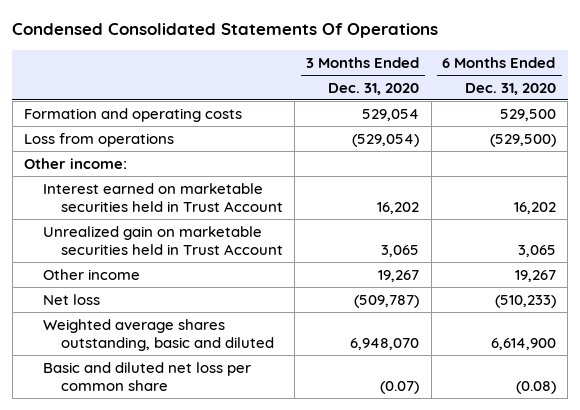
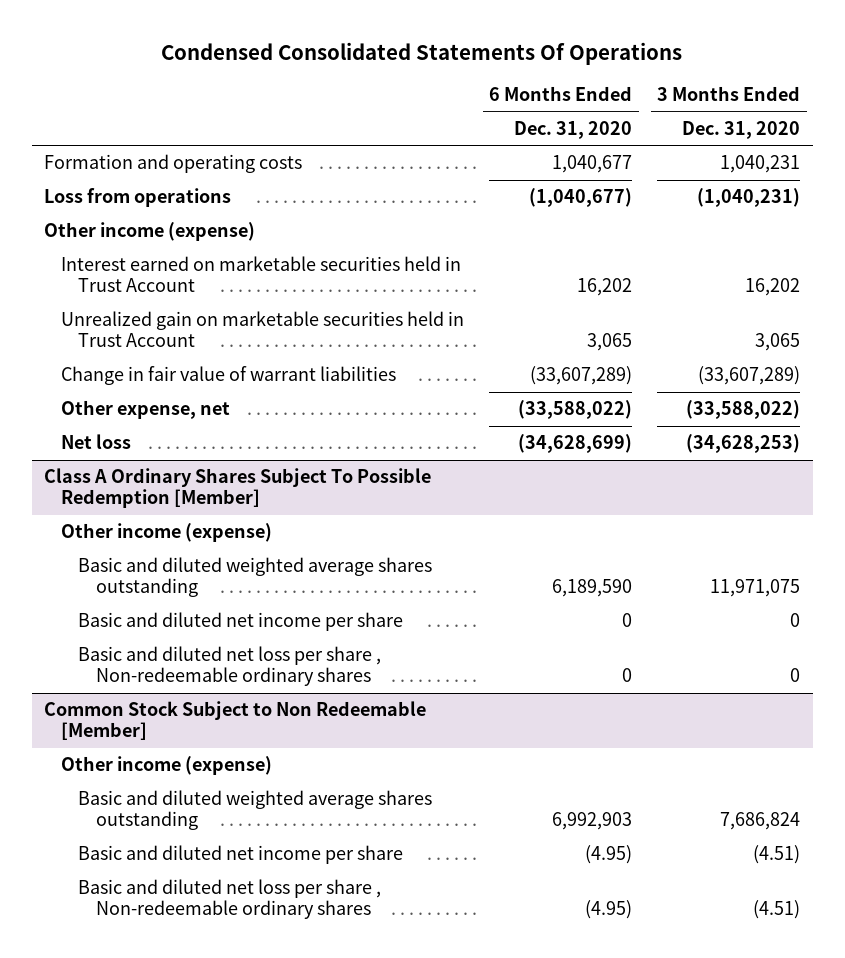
[362,108,420,121] 529,054 -> [720,155,801,174] 1,040,231
[499,108,556,121] 529,500 -> [552,155,633,174] 1,040,677
[352,133,420,147] (529,054) -> [697,188,801,208] (1,040,231)
[489,133,556,147] (529,500) -> [529,188,633,208] (1,040,677)
[24,157,128,169] Other income: -> [44,222,256,242] Other income (expense)
none -> [61,366,397,386] Change in fair value of warrant liabilities
[42,268,140,280] Other income -> [61,400,231,420] Other expense, net
[378,269,420,282] 19,267 -> [686,400,801,420] (33,588,022)
[514,269,556,282] 19,267 -> [518,400,633,420] (33,588,022)
[354,294,420,308] (509,787) -> [686,434,801,454] (34,628,253)
[494,294,556,308] (510,233) -> [518,434,633,454] (34,628,699)
none -> [44,468,432,509] Class A Ordinary Shares Subject To Possible Redemption [Member]
none -> [61,523,273,543] Other income (expense)
[42,318,274,351] Weighted average shares outstanding, basic and diluted -> [78,557,433,598] Basic and diluted weighted average shares outstanding
[350,337,420,350] 6,948,070 -> [710,579,801,598] 11,971,075
[490,337,556,350] 6,614,900 -> [552,579,633,598] 6,189,590
[42,361,251,391] Basic and diluted net loss per common share -> [78,612,404,632] Basic and diluted net income per share
[380,380,420,394] (0.07) -> [790,613,801,628] 0
[515,380,556,394] (0.08) -> [622,613,633,628] 0
none -> [78,646,382,687] Basic and diluted net loss per share , Non-redeemable ordinary shares
none -> [44,701,427,741] Common Stock Subject to Non Redeemable [Member]
none -> [61,756,273,776] Other income (expense)
none -> [78,790,433,831] Basic and diluted weighted average shares outstanding
none -> [78,845,404,865] Basic and diluted net income per share
none -> [78,879,382,920] Basic and diluted net loss per share , Non-redeemable ordinary shares

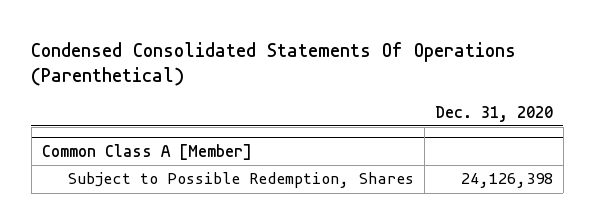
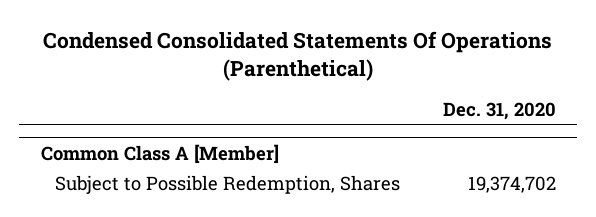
[461,173,554,189] 24,126,398 -> [467,175,556,193] 19,374,702

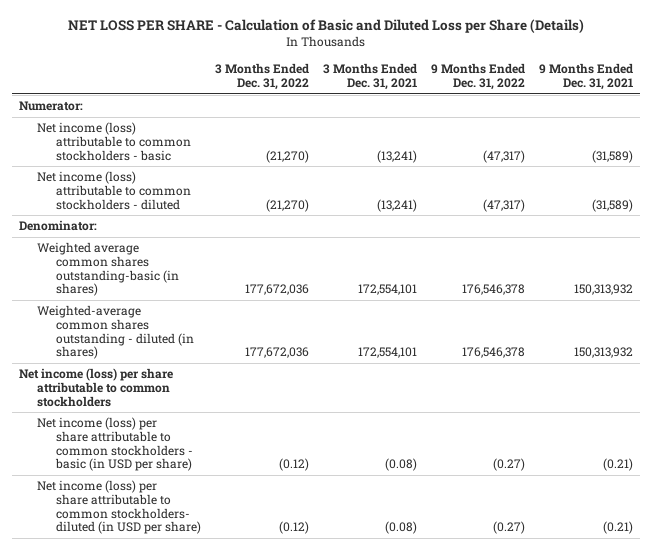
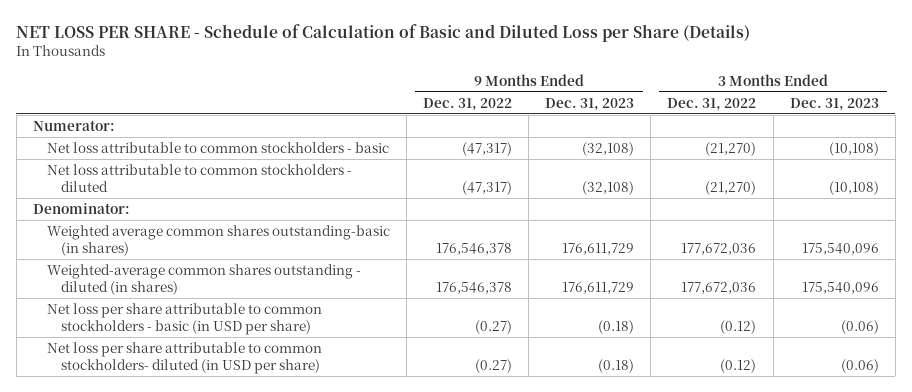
[68,19,585,34] NET LOSS PER SHARE - Calculation of Basic and Diluted Loss per Share (Details) -> [16,23,751,42] NET LOSS PER SHARE - Schedule of Calculation of Basic and Diluted Loss per Share (Details)
[322,63,417,90] 3 Months Ended Dec. 31, 2021 -> none
[538,63,633,90] 9 Months Ended Dec. 31, 2021 -> none
none -> [545,97,635,111] Dec. 31, 2023
none -> [789,97,879,111] Dec. 31, 2023
[37,122,191,161] Net income (loss) attributable to common stockholders - basic -> [46,142,389,154] Net loss attributable to common stockholders - basic
[37,171,191,210] Net income (loss) attributable to common stockholders - diluted -> [46,164,352,193] Net loss attributable to common stockholders - diluted
[19,368,174,407] Net income (loss) per share attributable to common stockholders -> none
[37,417,193,472] Net income (loss) per share attributable to common stockholders - basic (in USD per share) -> [46,303,322,336] Net loss per share attributable to common stockholders - basic (in USD per share)
[37,480,201,535] Net income (loss) per share attributable to common stockholders- diluted (in USD per share) -> [46,342,322,375] Net loss per share attributable to common stockholders- diluted (in USD per share)

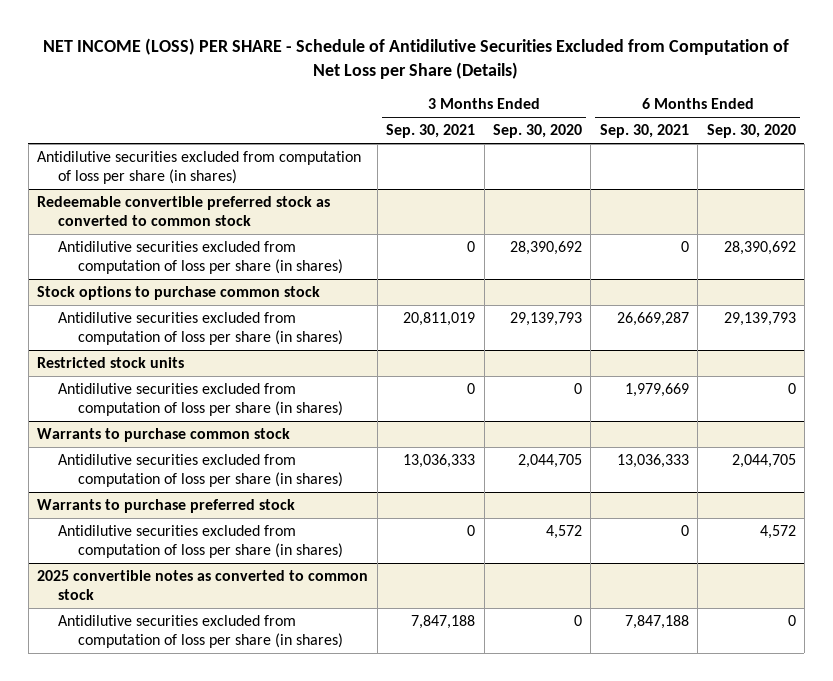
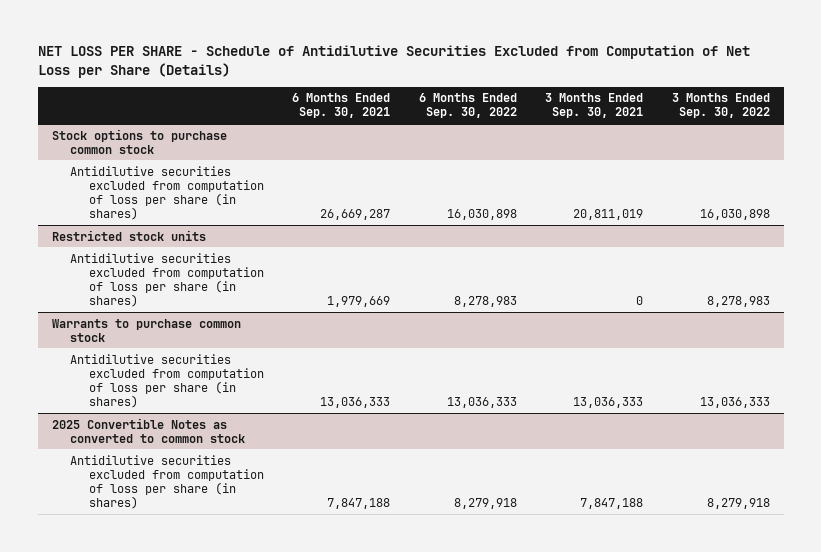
[43,38,790,80] NET INCOME (LOSS) PER SHARE - Schedule of Antidilutive Securities Excluded from Computation of Net Loss per Share (Details) -> [37,45,750,78] NET LOSS PER SHARE - Schedule of Antidilutive Securities Excluded from Computation of Net Loss per Share (Details)
[492,124,582,139] Sep. 30, 2020 -> none
[706,124,796,139] Sep. 30, 2020 -> none
none -> [418,93,517,119] 6 Months Ended Sep. 30, 2022
none -> [671,93,770,119] 3 Months Ended Sep. 30, 2022
[37,150,362,184] Antidilutive securities excluded from computation of loss per share (in shares) -> none
[37,195,331,226] Redeemable convertible preferred stock as converted to common stock -> none
[57,240,343,274] Antidilutive securities excluded from computation of loss per share (in shares) -> none
[37,498,296,513] Warrants to purchase preferred stock -> none
[57,524,343,558] Antidilutive securities excluded from computation of loss per share (in shares) -> none
[37,569,369,600] 2025 convertible notes as converted to common stock -> [51,417,246,443] 2025 Convertible Notes as converted to common stock

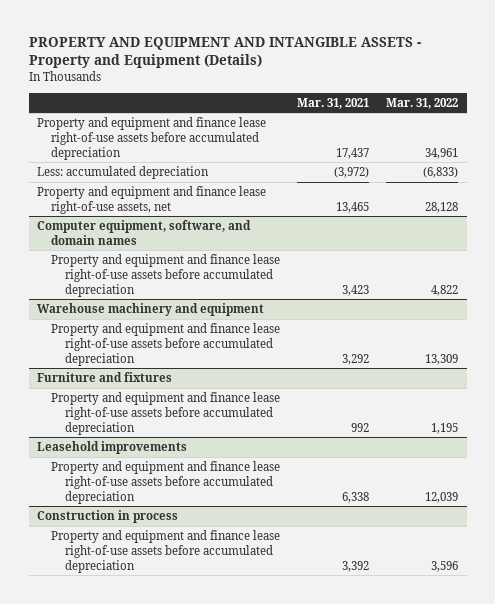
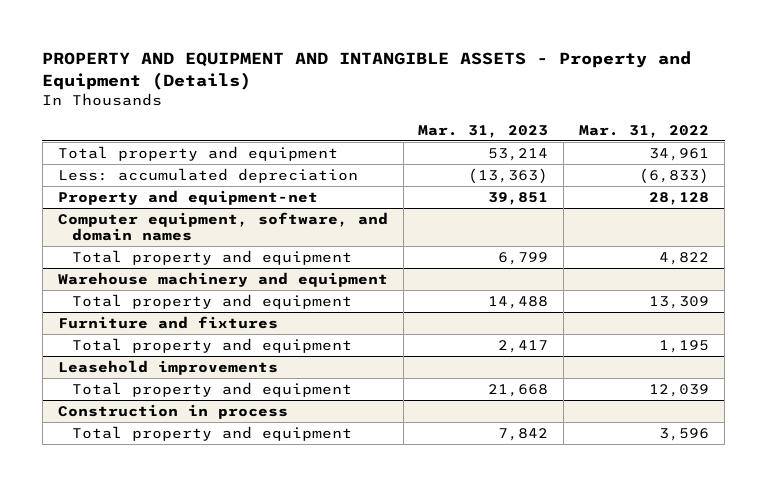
[297,97,370,109] Mar. 31, 2021 -> none
none -> [418,124,549,138] Mar. 31, 2023
[37,117,267,160] Property and equipment and finance lease right-of-use assets before accumulated depreciation -> [57,145,338,161] Total property and equipment
[37,186,267,214] Property and equipment and finance lease right-of-use assets, net -> [57,189,318,205] Property and equipment-net
[51,254,281,297] Property and equipment and finance lease right-of-use assets before accumulated depreciation -> [72,249,353,265] Total property and equipment
[51,323,281,366] Property and equipment and finance lease right-of-use assets before accumulated depreciation -> [72,293,353,309] Total property and equipment
[51,392,281,435] Property and equipment and finance lease right-of-use assets before accumulated depreciation -> [72,337,353,353] Total property and equipment
[51,461,281,504] Property and equipment and finance lease right-of-use assets before accumulated depreciation -> [72,381,353,397] Total property and equipment
[51,530,281,573] Property and equipment and finance lease right-of-use assets before accumulated depreciation -> [72,425,353,441] Total property and equipment

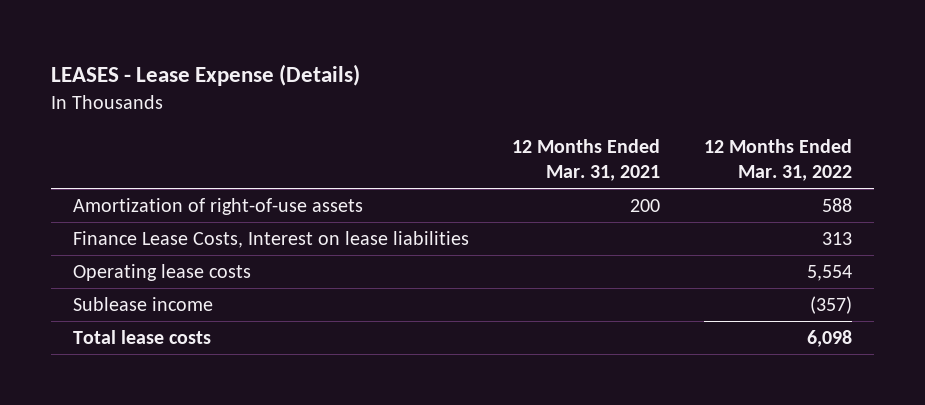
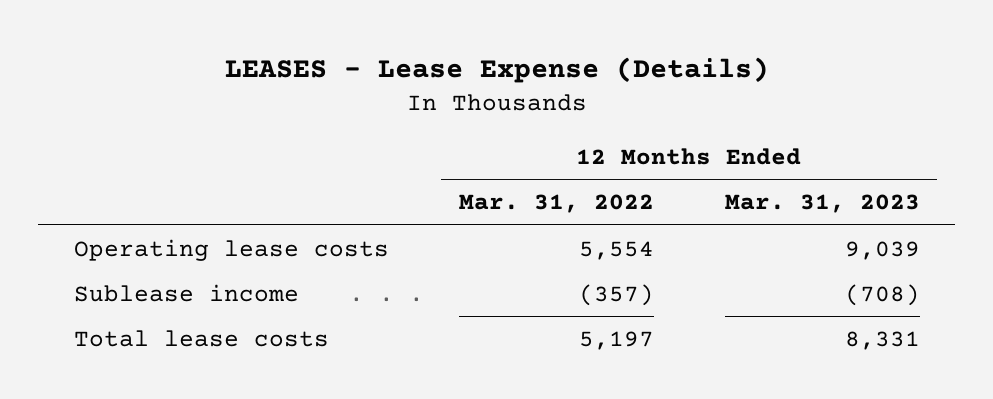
[512,138,661,182] 12 Months Ended Mar. 31, 2021 -> none
none -> [724,194,920,214] Mar. 31, 2023
[72,198,363,216] Amortization of right-of-use assets -> none
[72,231,469,249] Finance Lease Costs, Interest on lease liabilities -> none
[806,330,852,348] 6,098 -> [579,330,655,350] 5,197

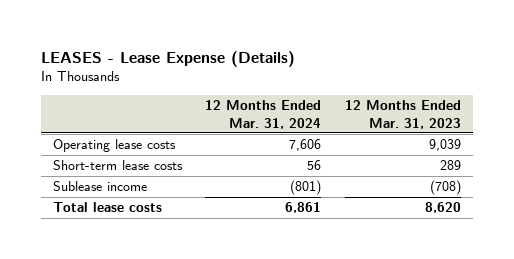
[459,194,655,214] Mar. 31, 2022 -> none
none -> [205,100,322,129] 12 Months Ended Mar. 31, 2024
none -> [52,160,183,171] Short-term lease costs
[844,330,920,350] 8,331 -> [424,202,461,214] 8,620

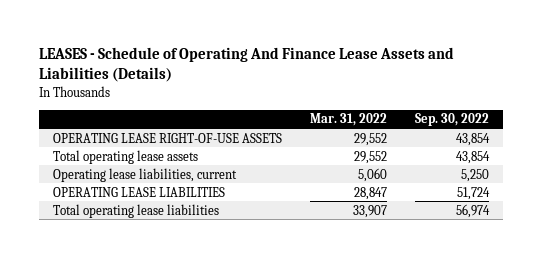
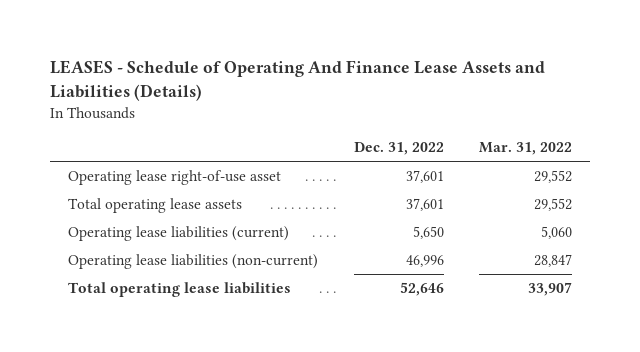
[415,113,490,127] Sep. 30, 2022 -> none
none -> [353,141,444,155] Dec. 31, 2022
[52,132,282,143] OPERATING LEASE RIGHT-OF-USE ASSETS -> [67,169,281,185] Operating lease right-of-use asset
[52,167,237,182] Operating lease liabilities, current -> [67,225,289,241] Operating lease liabilities (current)
[52,186,225,197] OPERATING LEASE LIABILITIES -> [67,253,318,269] Operating lease liabilities (non-current)

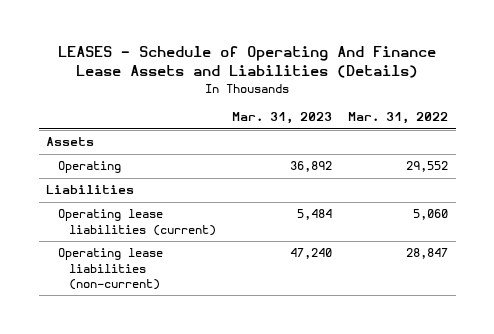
[353,141,444,155] Dec. 31, 2022 -> none
none -> [232,112,333,125] Mar. 31, 2023
[67,197,242,213] Total operating lease assets -> none
none -> [46,137,95,147] Assets
[67,169,281,185] Operating lease right-of-use asset -> [57,161,121,174] Operating
none -> [46,185,135,195] Liabilities
[67,281,291,297] Total operating lease liabilities -> none

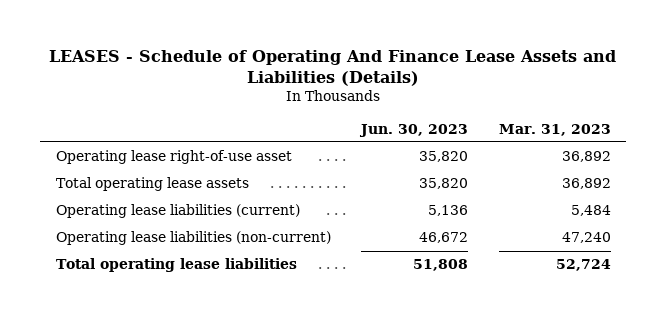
[347,112,448,125] Mar. 31, 2022 -> none
none -> [359,123,469,137] Jun. 30, 2023
[46,137,95,147] Assets -> none
[46,185,135,195] Liabilities -> none
[57,161,121,174] Operating -> [55,150,292,165] Operating lease right-of-use asset
none -> [55,177,249,192] Total operating lease assets
none -> [55,258,297,273] Total operating lease liabilities

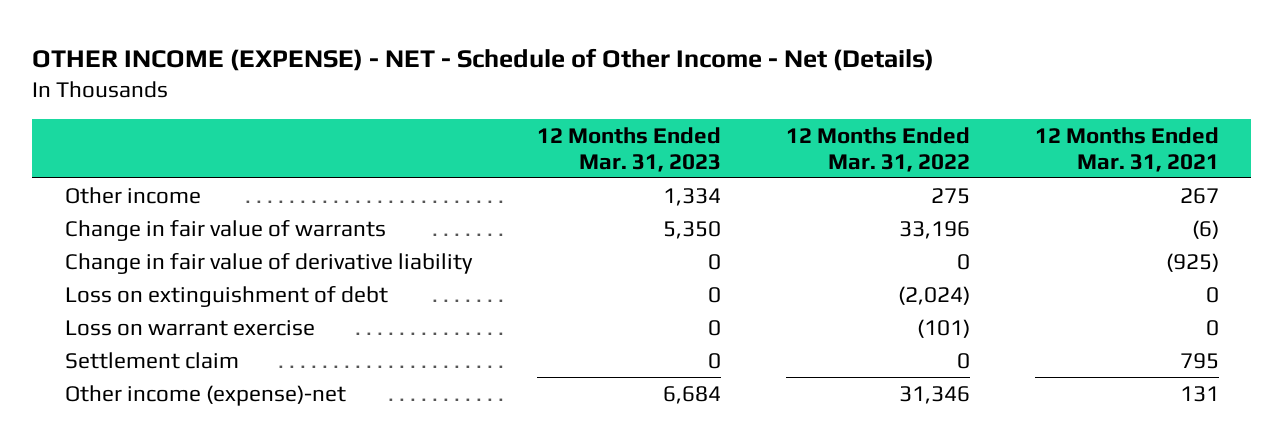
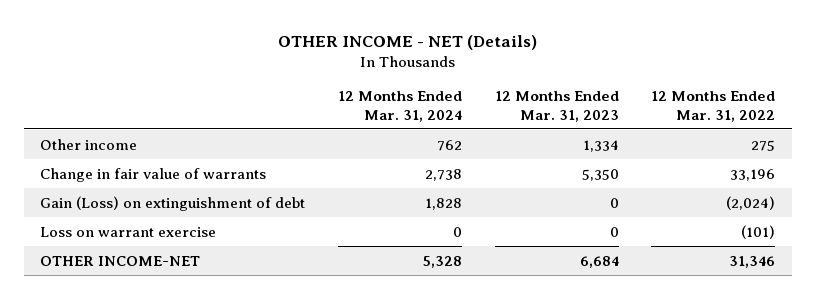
[32,47,935,71] OTHER INCOME (EXPENSE) - NET - Schedule of Other Income - Net (Details) -> [277,34,537,50] OTHER INCOME - NET (Details)
[1034,126,1219,172] 12 Months Ended Mar. 31, 2021 -> none
none -> [337,91,462,122] 12 Months Ended Mar. 31, 2024
[64,252,473,274] Change in fair value of derivative liability -> none
[64,285,388,307] Loss on extinguishment of debt -> [40,195,306,211] Gain (Loss) on extinguishment of debt
[64,351,239,369] Settlement claim -> none
[64,384,346,406] Other income (expense)-net -> [40,255,201,266] OTHER INCOME-NET

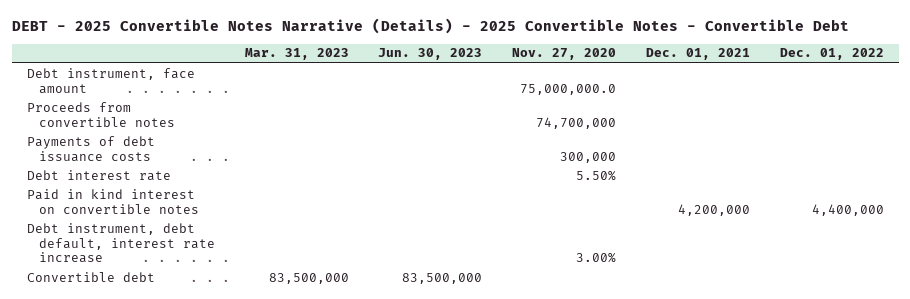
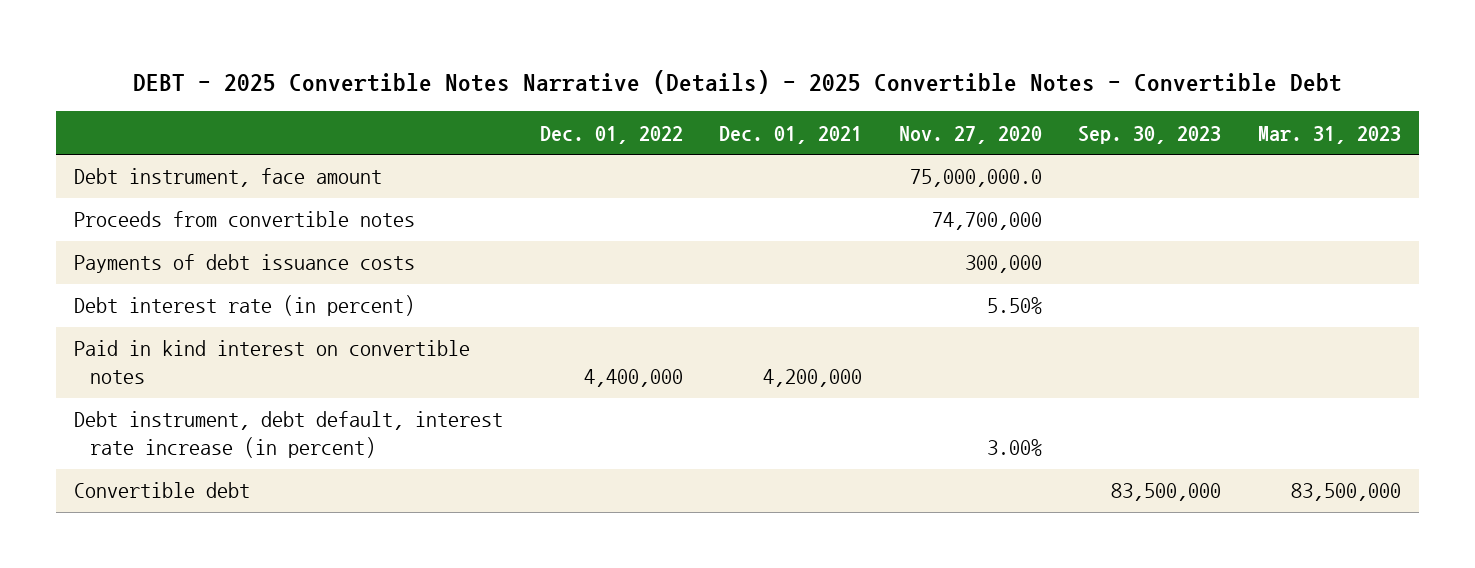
[378,48,483,61] Jun. 30, 2023 -> none
none -> [1078,125,1222,144] Sep. 30, 2023
[26,169,171,181] Debt interest rate -> [74,295,416,317] Debt interest rate (in percent)
[26,222,215,264] Debt instrument, debt default, interest rate increase -> [74,411,504,459] Debt instrument, debt default, interest rate increase (in percent)

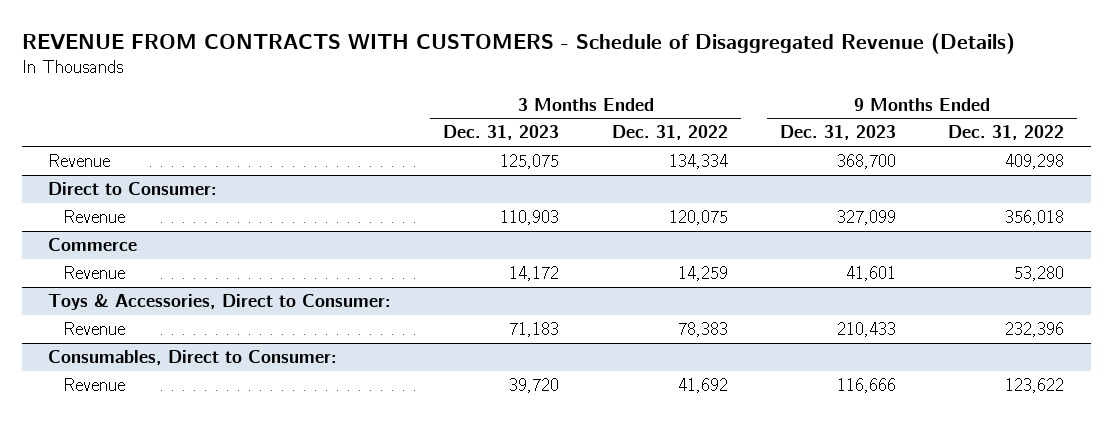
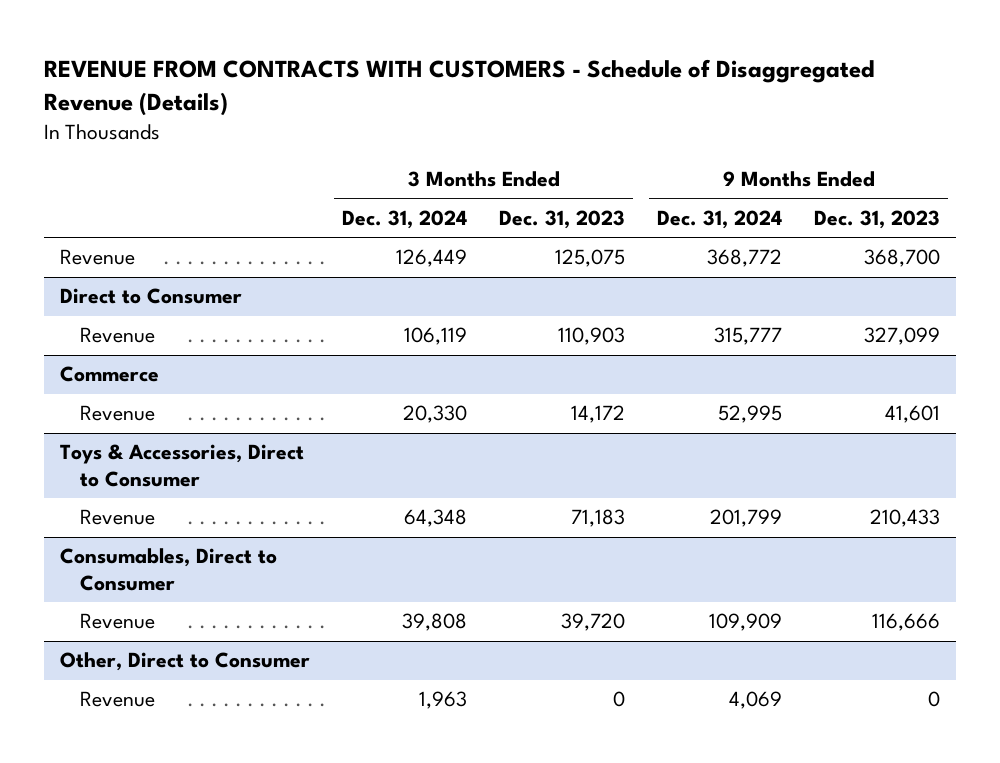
[611,125,728,141] Dec. 31, 2022 -> none
[948,125,1065,141] Dec. 31, 2022 -> none
none -> [342,210,468,230] Dec. 31, 2024
none -> [657,210,783,230] Dec. 31, 2024
[48,181,218,195] Direct to Consumer: -> [59,288,242,305] Direct to Consumer
[48,293,392,310] Toys & Accessories, Direct to Consumer: -> [59,444,304,487] Toys & Accessories, Direct to Consumer
[48,349,338,365] Consumables, Direct to Consumer: -> [59,548,277,591] Consumables, Direct to Consumer
none -> [59,652,310,672] Other, Direct to Consumer
none -> [79,691,155,708] Revenue

